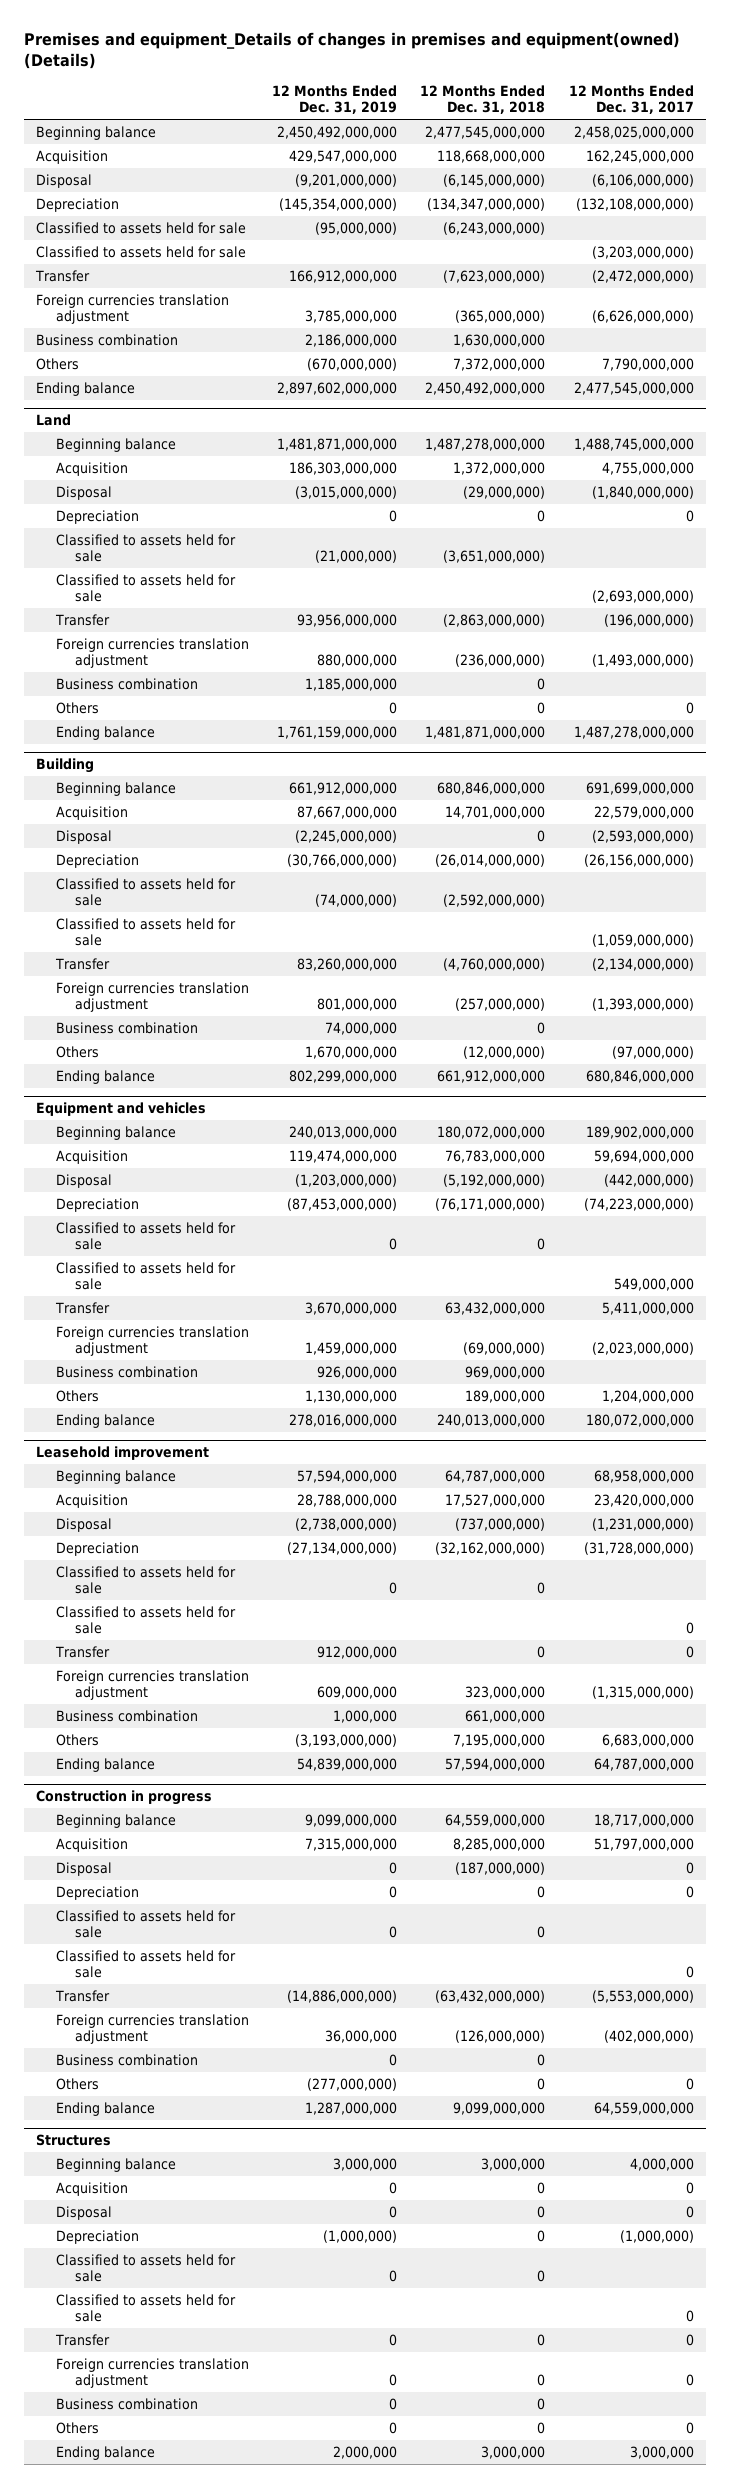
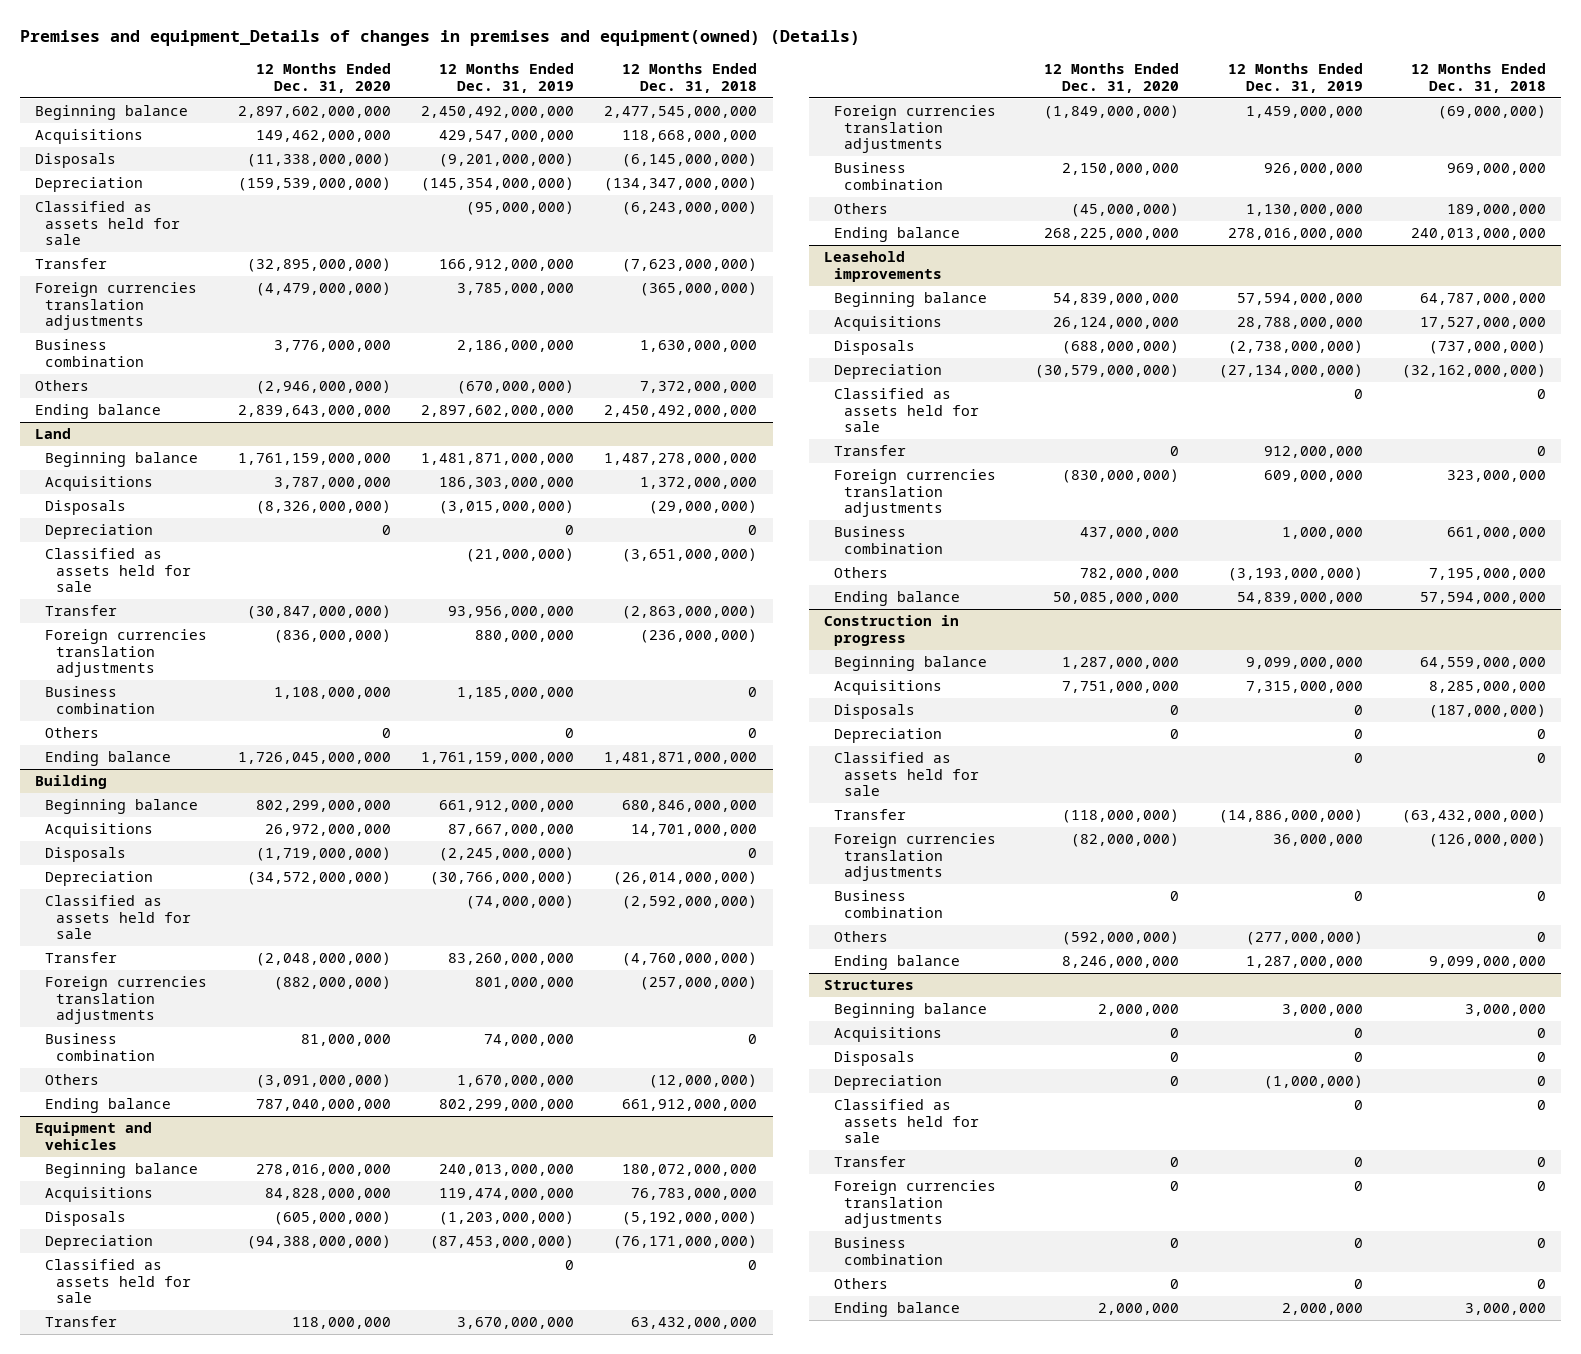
[568,84,694,115] 12 Months Ended Dec. 31, 2017 -> none
none -> [255,62,391,93] 12 Months Ended Dec. 31, 2020
[35,149,108,164] Acquisition -> [35,129,144,145] Acquisitions
[35,173,92,188] Disposal -> [35,153,117,169] Disposals
[35,245,246,258] Classified to assets held for sale -> none
[35,221,246,234] Classified to assets held for sale -> [35,201,181,246] Classified as assets held for sale
[35,293,229,325] Foreign currencies translation adjustment -> [35,282,198,331] Foreign currencies translation adjustments
[55,461,128,476] Acquisition -> [45,476,154,492] Acquisitions
[55,485,112,500] Disposal -> [45,500,127,516] Disposals
[55,573,236,603] Classified to assets held for sale -> none
[55,533,236,563] Classified to assets held for sale -> [45,548,191,593] Classified as assets held for sale
[55,637,249,669] Foreign currencies translation adjustment -> [45,629,208,678] Foreign currencies translation adjustments
[55,805,128,820] Acquisition -> [45,823,154,839] Acquisitions
[55,829,112,844] Disposal -> [45,847,127,863] Disposals
[55,917,236,947] Classified to assets held for sale -> none
[55,877,236,907] Classified to assets held for sale -> [45,895,191,940] Classified as assets held for sale
[55,981,249,1013] Foreign currencies translation adjustment -> [45,976,208,1025] Foreign currencies translation adjustments
[55,1149,128,1164] Acquisition -> [45,1187,154,1203] Acquisitions
[55,1173,112,1188] Disposal -> [45,1211,127,1227] Disposals
[55,1261,236,1291] Classified to assets held for sale -> none
[55,1221,236,1251] Classified to assets held for sale -> [45,1259,191,1304] Classified as assets held for sale
[55,1325,249,1357] Foreign currencies translation adjustment -> [834,105,997,154] Foreign currencies translation adjustments
[35,1445,209,1460] Leasehold improvement -> [823,251,943,282] Leasehold improvements
[55,1493,128,1508] Acquisition -> [834,316,943,332] Acquisitions
[55,1517,112,1532] Disposal -> [834,340,916,356] Disposals
[55,1605,236,1635] Classified to assets held for sale -> none
[55,1565,236,1595] Classified to assets held for sale -> [834,388,980,433] Classified as assets held for sale
[55,1669,249,1701] Foreign currencies translation adjustment -> [834,469,997,518] Foreign currencies translation adjustments
[55,1837,128,1852] Acquisition -> [834,680,943,696] Acquisitions
[55,1861,112,1876] Disposal -> [834,704,916,720] Disposals
[55,1949,236,1979] Classified to assets held for sale -> none
[55,1909,236,1939] Classified to assets held for sale -> [834,752,980,797] Classified as assets held for sale
[55,2013,249,2045] Foreign currencies translation adjustment -> [834,833,997,882] Foreign currencies translation adjustments
[55,2181,128,2196] Acquisition -> [834,1027,943,1043] Acquisitions
[55,2205,112,2220] Disposal -> [834,1051,916,1067] Disposals
[55,2293,236,2323] Classified to assets held for sale -> none
[55,2253,236,2283] Classified to assets held for sale -> [834,1099,980,1144] Classified as assets held for sale
[55,2357,249,2389] Foreign currencies translation adjustment -> [834,1180,997,1229] Foreign currencies translation adjustments

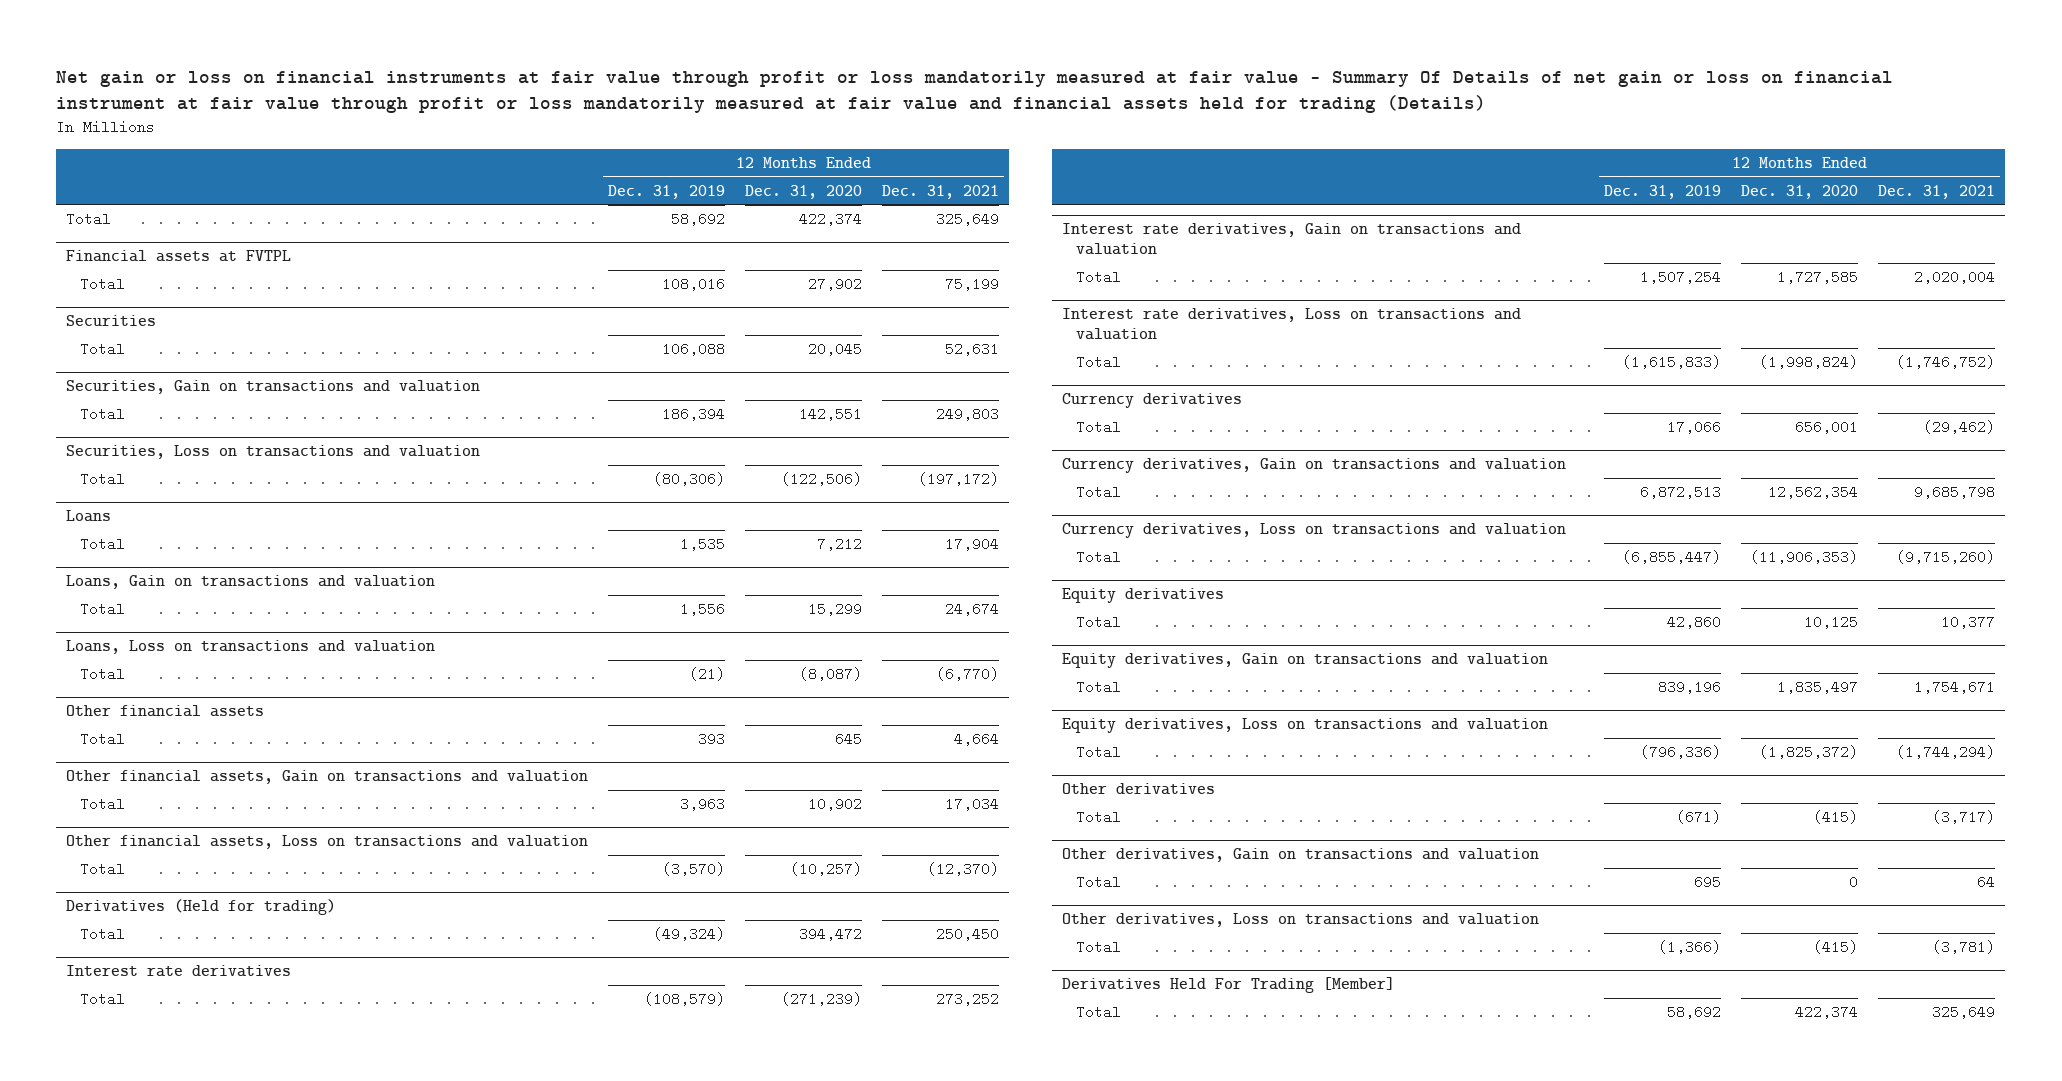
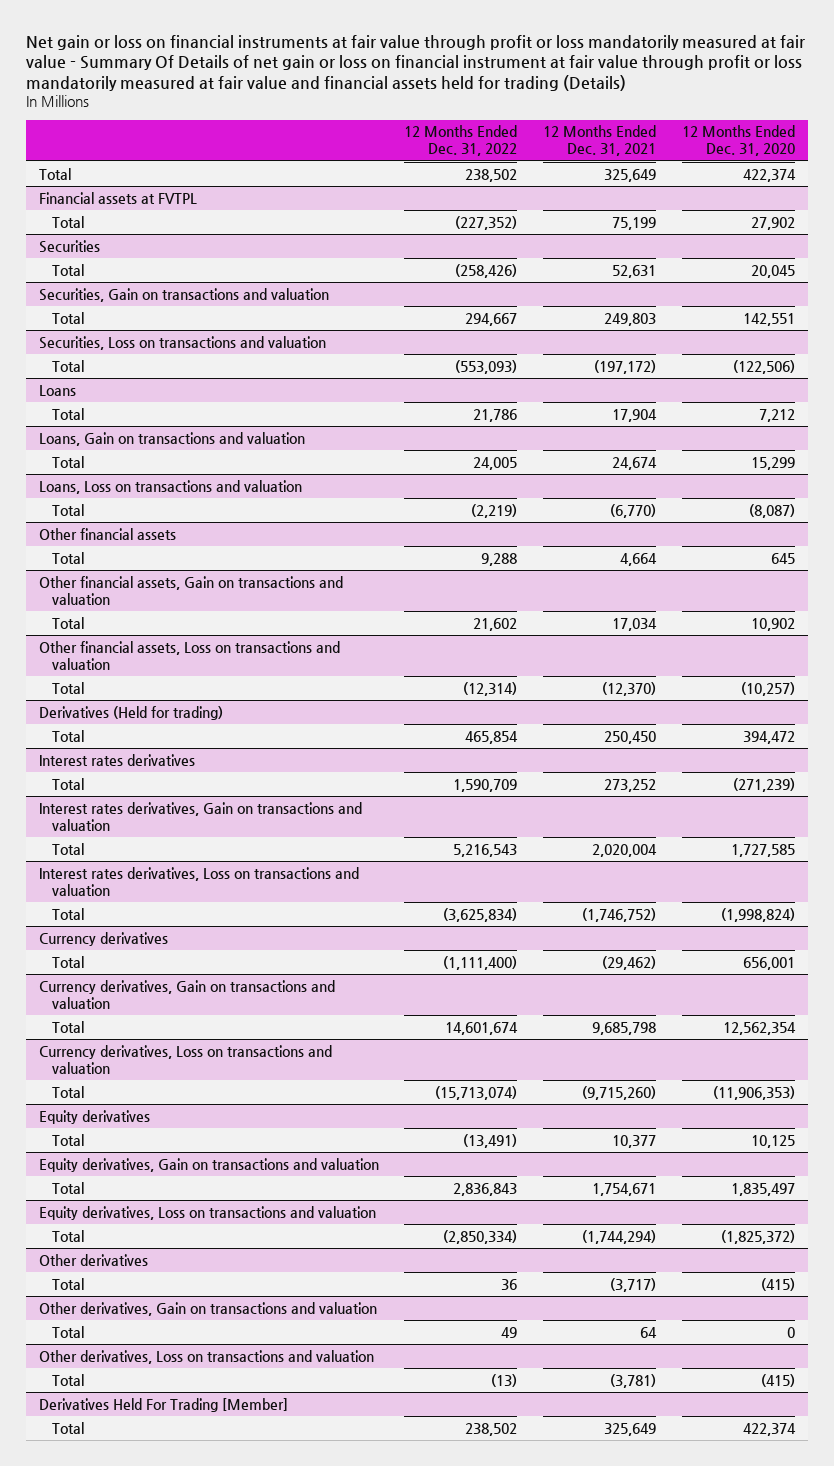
[608,184,726,199] Dec. 31, 2019 -> none
none -> [404,125,518,157] 12 Months Ended Dec. 31, 2022
[66,965,292,978] Interest rate derivatives -> [38,753,195,766] Interest rates derivatives
[1062,223,1522,256] Interest rate derivatives, Gain on transactions and valuation -> [38,801,362,831] Interest rates derivatives, Gain on transactions and valuation
[1062,308,1522,341] Interest rate derivatives, Loss on transactions and valuation -> [38,866,359,896] Interest rates derivatives, Loss on transactions and valuation

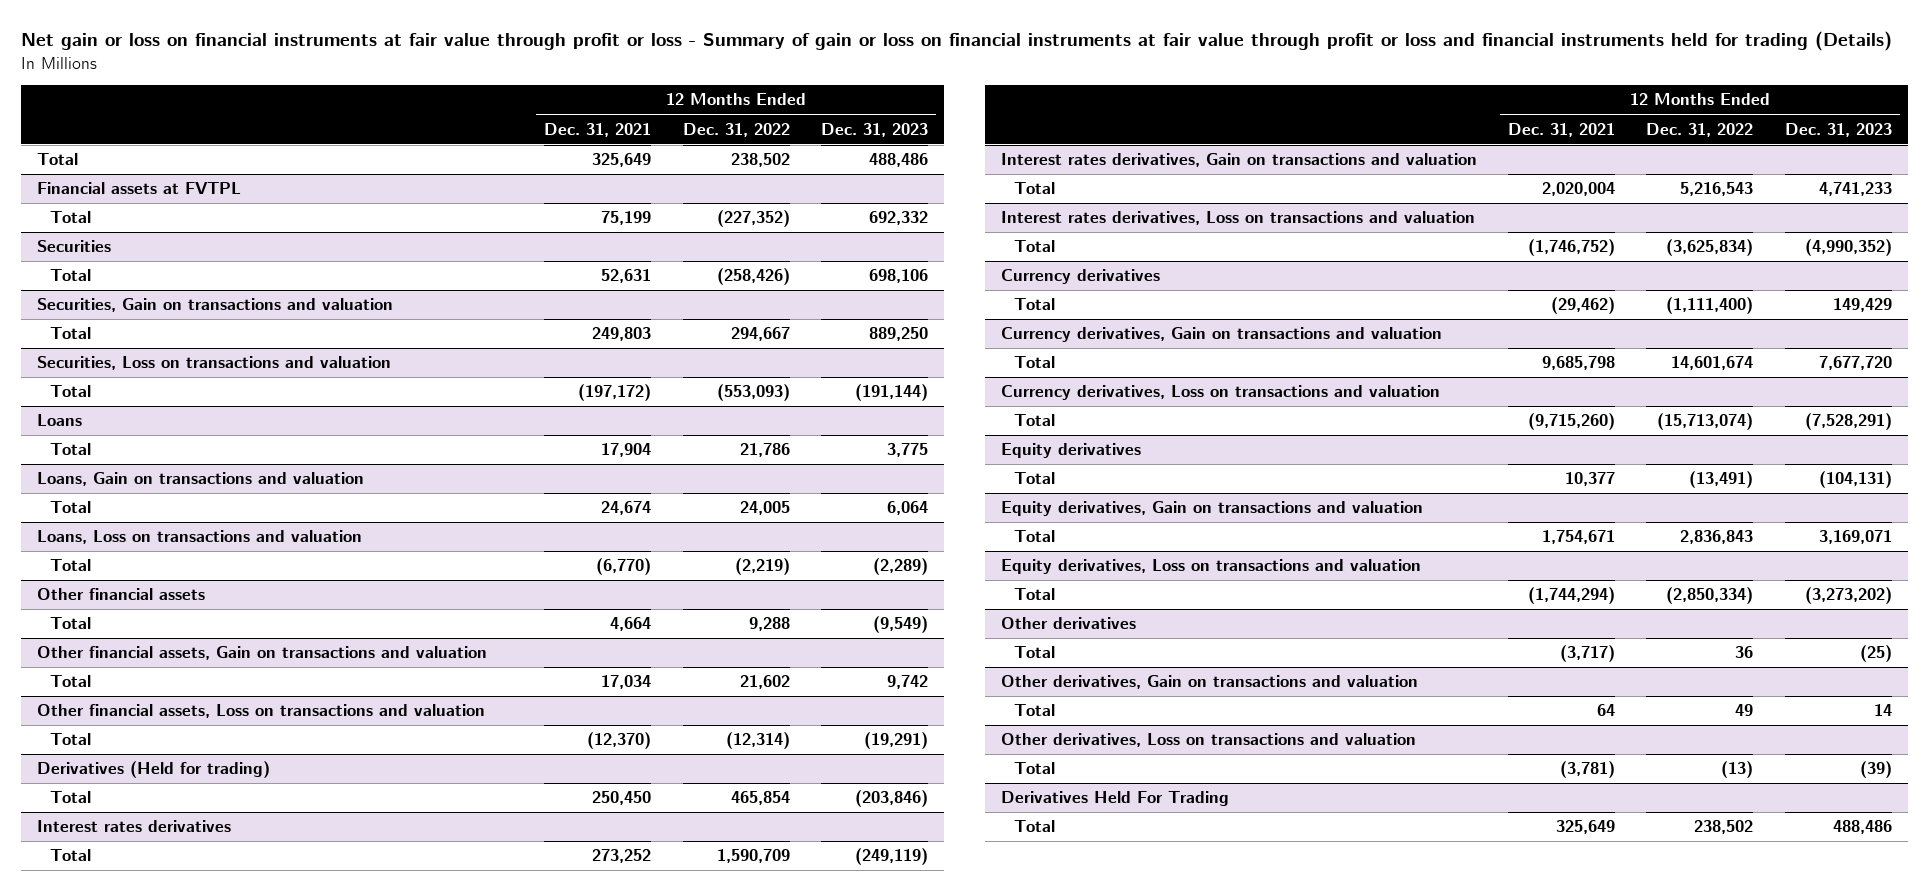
[25,34,805,92] Net gain or loss on financial instruments at fair value through profit or loss mandatorily measured at fair value - Summary Of Details of net gain or loss on financial instrument at fair value through profit or loss mandatorily measured at fair value and financial assets held for trading (Details) -> [20,31,1892,52] Net gain or loss on financial instruments at fair value through profit or loss - Summary of gain or loss on financial instruments at fair value through profit or loss and financial instruments held for trading (Details)
[681,125,795,157] 12 Months Ended Dec. 31, 2020 -> none
none -> [821,122,929,137] Dec. 31, 2023
[38,1397,288,1412] Derivatives Held For Trading [Member] -> [1000,791,1229,807] Derivatives Held For Trading

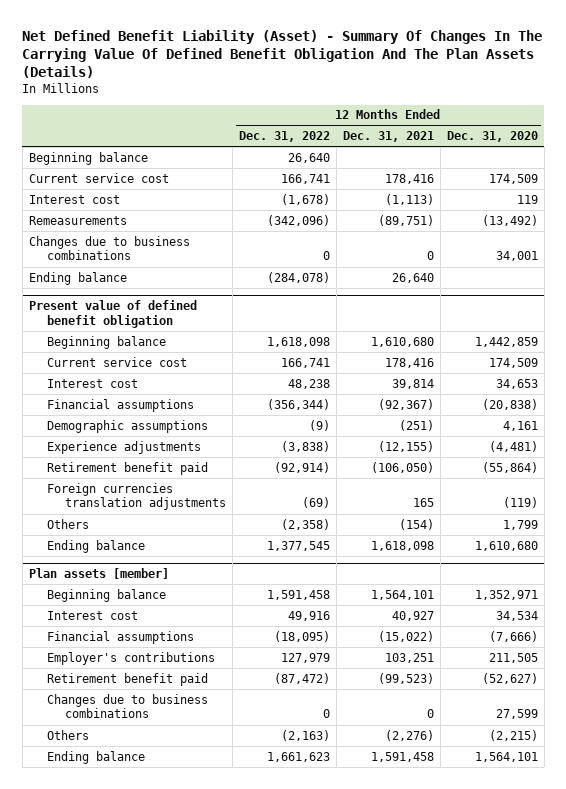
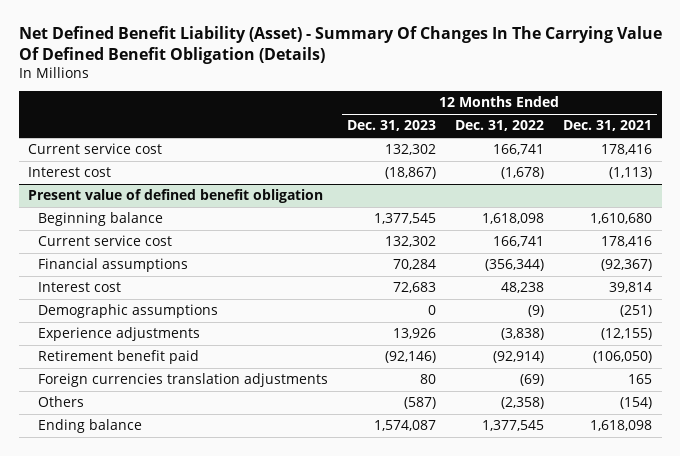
[22,29,543,79] Net Defined Benefit Liability (Asset) - Summary Of Changes In The Carrying Value Of Defined Benefit Obligation And The Plan Assets (Details) -> [18,26,662,64] Net Defined Benefit Liability (Asset) - Summary Of Changes In The Carrying Value Of Defined Benefit Obligation (Details)
[446,131,538,143] Dec. 31, 2020 -> none
none -> [346,120,436,132] Dec. 31, 2023
[28,151,148,165] Beginning balance -> none
[28,215,127,225] Remeasurements -> none
[28,235,190,261] Changes due to business combinations -> none
[28,271,127,285] Ending balance -> none
[47,378,139,388] Interest cost -> [37,282,121,293] Interest cost
[28,568,169,580] Plan assets [member] -> none
[47,588,167,602] Beginning balance -> none
[47,610,139,620] Interest cost -> none
[47,630,195,644] Financial assumptions -> none
[47,651,216,665] Employer's contributions -> none
[47,672,209,686] Retirement benefit paid -> none
[47,693,209,719] Changes due to business combinations -> none
[47,729,90,740] Others -> none
[47,750,146,764] Ending balance -> none

